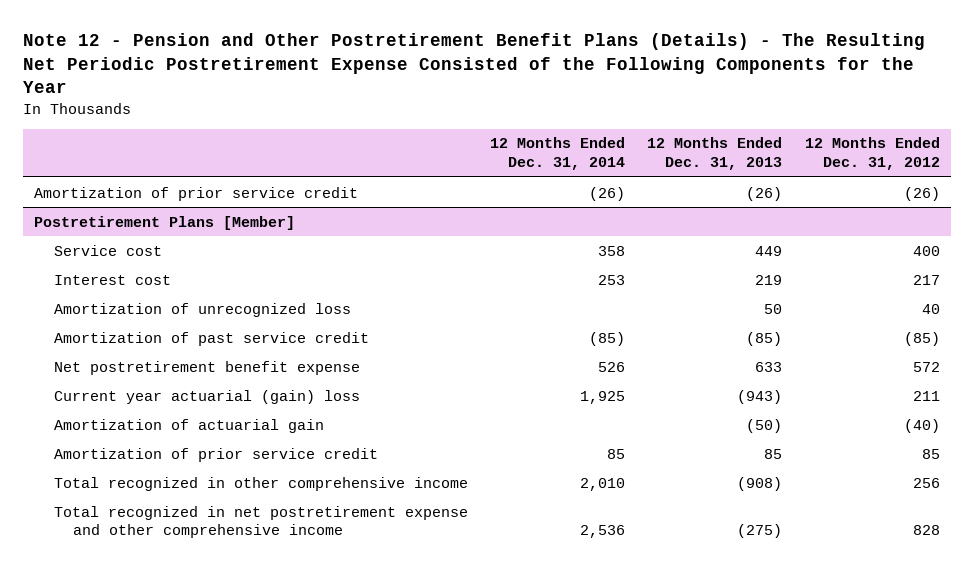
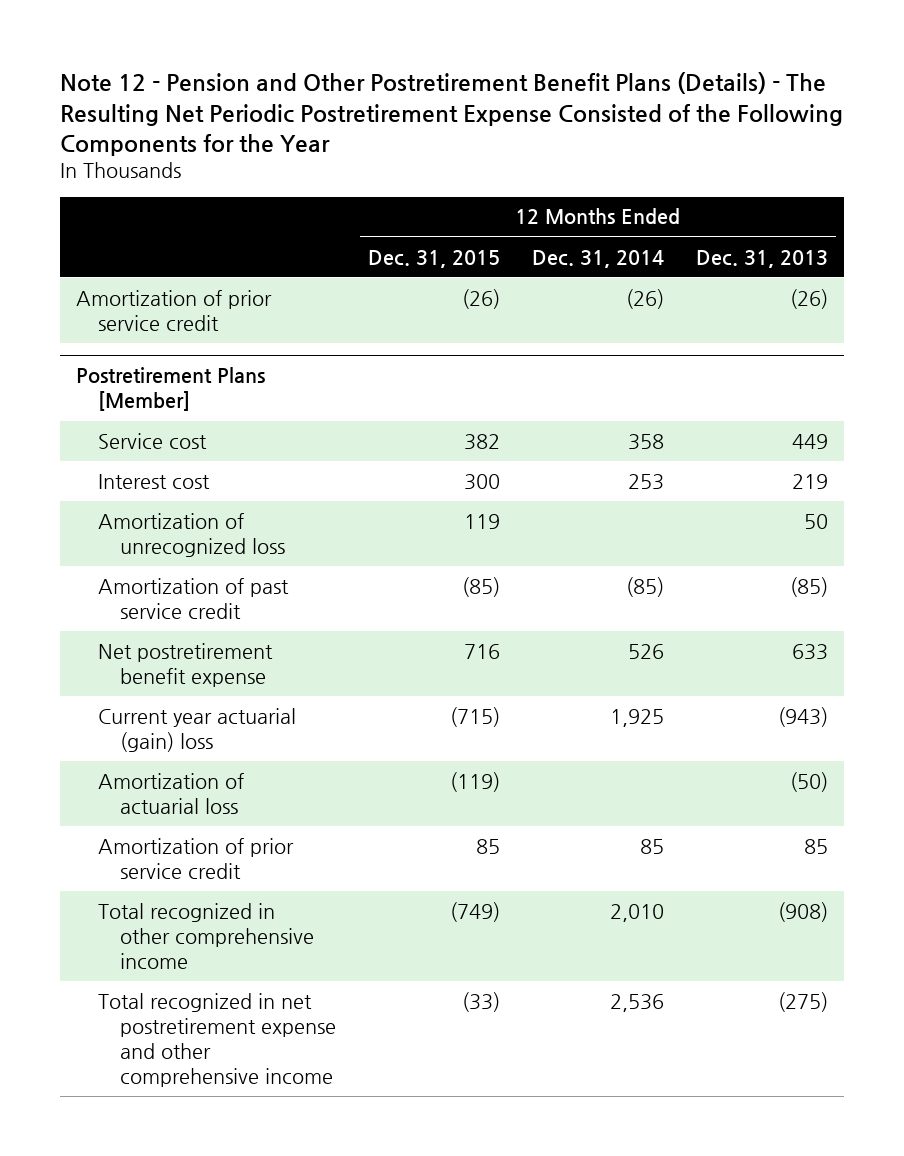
[804,137,940,171] 12 Months Ended Dec. 31, 2012 -> none
none -> [368,249,501,268] Dec. 31, 2015
[53,418,324,433] Amortization of actuarial gain -> [98,772,245,814] Amortization of actuarial loss

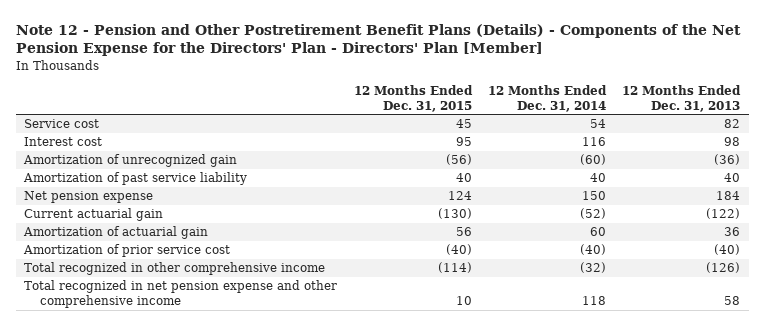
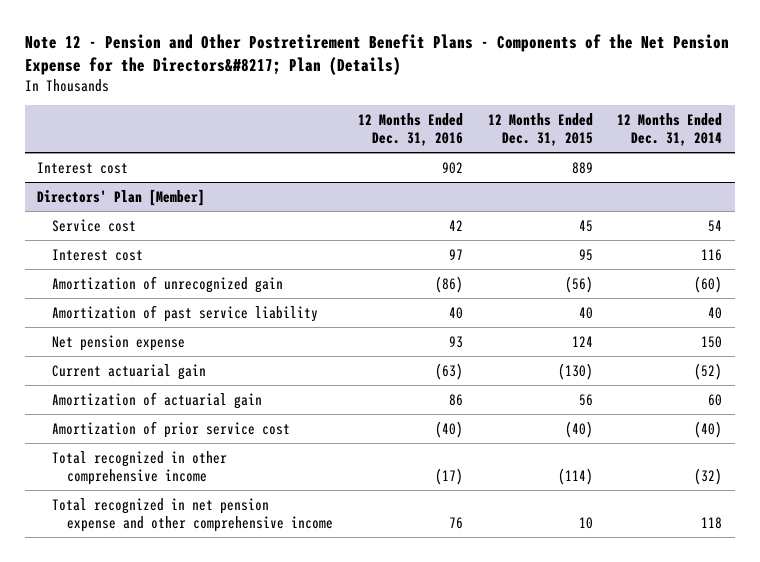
[16,23,742,57] Note 12 - Pension and Other Postretirement Benefit Plans (Details) - Components of the Net Pension Expense for the Directors' Plan - Directors' Plan [Member] -> [24,33,729,75] Note 12 - Pension and Other Postretirement Benefit Plans - Components of the Net Pension Expense for the Directors&#8217; Plan (Details)
[622,85,742,112] 12 Months Ended Dec. 31, 2013 -> none
none -> [357,113,463,147] 12 Months Ended Dec. 31, 2016
none -> [37,161,129,174] Interest cost
none -> [37,188,206,206] Directors' Plan [Member]

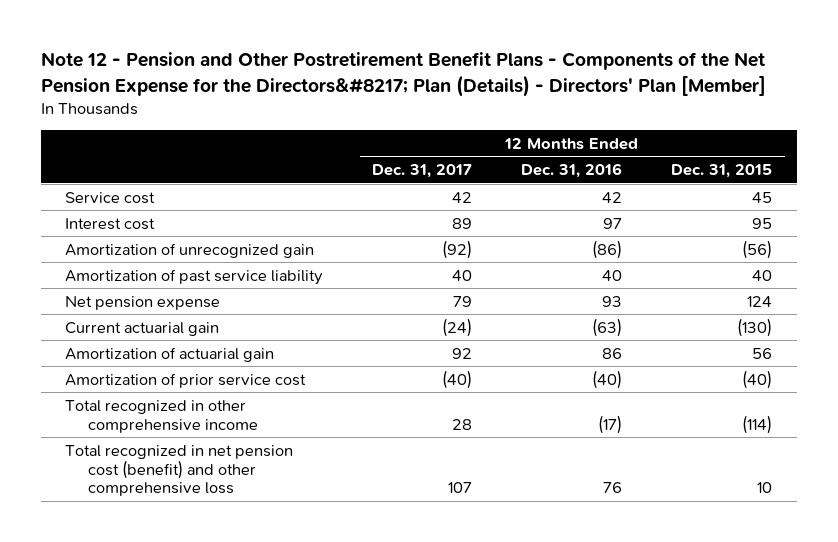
[24,33,729,75] Note 12 - Pension and Other Postretirement Benefit Plans - Components of the Net Pension Expense for the Directors&#8217; Plan (Details) -> [40,52,766,97] Note 12 - Pension and Other Postretirement Benefit Plans - Components of the Net Pension Expense for the Directors&#8217; Plan (Details) - Directors' Plan [Member]
[617,113,723,147] 12 Months Ended Dec. 31, 2014 -> none
none -> [372,164,473,179] Dec. 31, 2017
[37,161,129,174] Interest cost -> none
[37,188,206,206] Directors' Plan [Member] -> none
[51,497,333,532] Total recognized in net pension expense and other comprehensive income -> [65,444,294,497] Total recognized in net pension cost (benefit) and other comprehensive loss

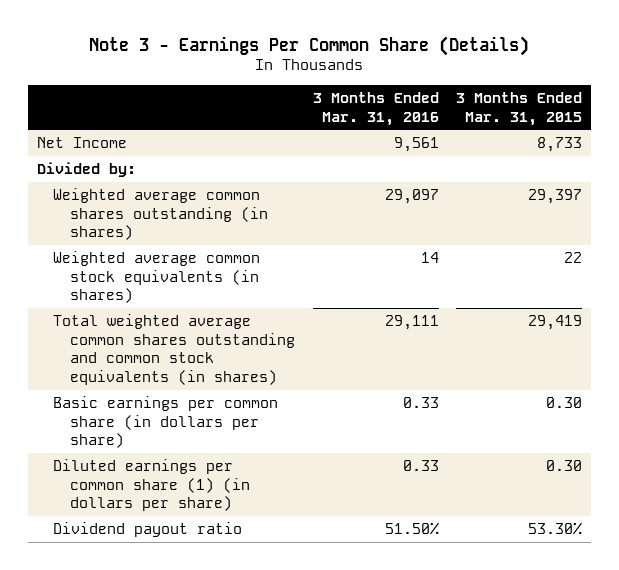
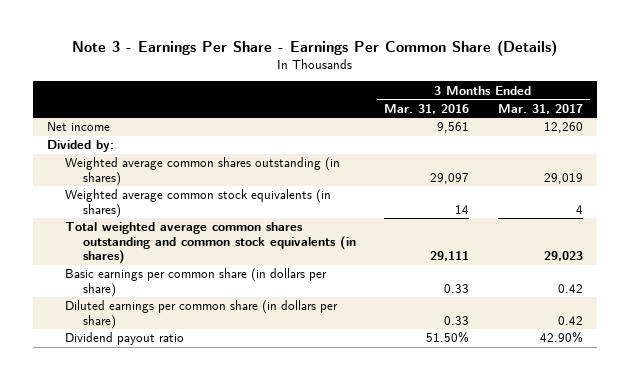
[89,35,530,56] Note 3 - Earnings Per Common Share (Details) -> [71,40,557,57] Note 3 - Earnings Per Share - Earnings Per Common Share (Details)
[456,91,583,126] 3 Months Ended Mar. 31, 2015 -> none
none -> [497,103,583,114] Mar. 31, 2017
[36,136,127,148] Net Income -> [46,122,110,132] Net income
[53,458,251,512] Diluted earnings per common share (1) (in dollars per share) -> [65,300,339,329] Diluted earnings per common share (in dollars per share)

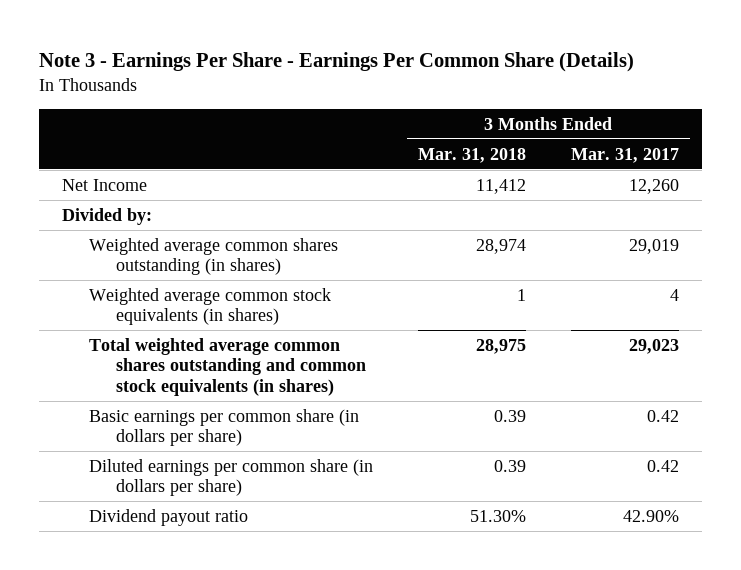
[384,103,470,114] Mar. 31, 2016 -> none
none -> [417,147,526,163] Mar. 31, 2018
[46,122,110,132] Net income -> [61,178,147,191] Net Income

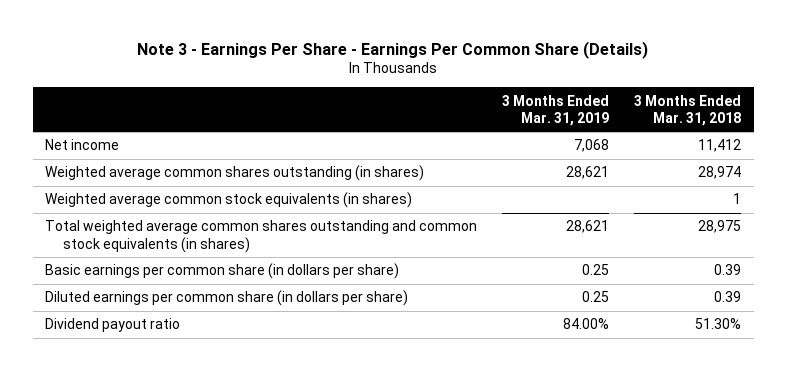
[571,147,680,163] Mar. 31, 2017 -> none
none -> [502,94,610,126] 3 Months Ended Mar. 31, 2019
[61,207,152,225] Divided by: -> none
[61,178,147,191] Net Income -> [45,139,120,151] Net income

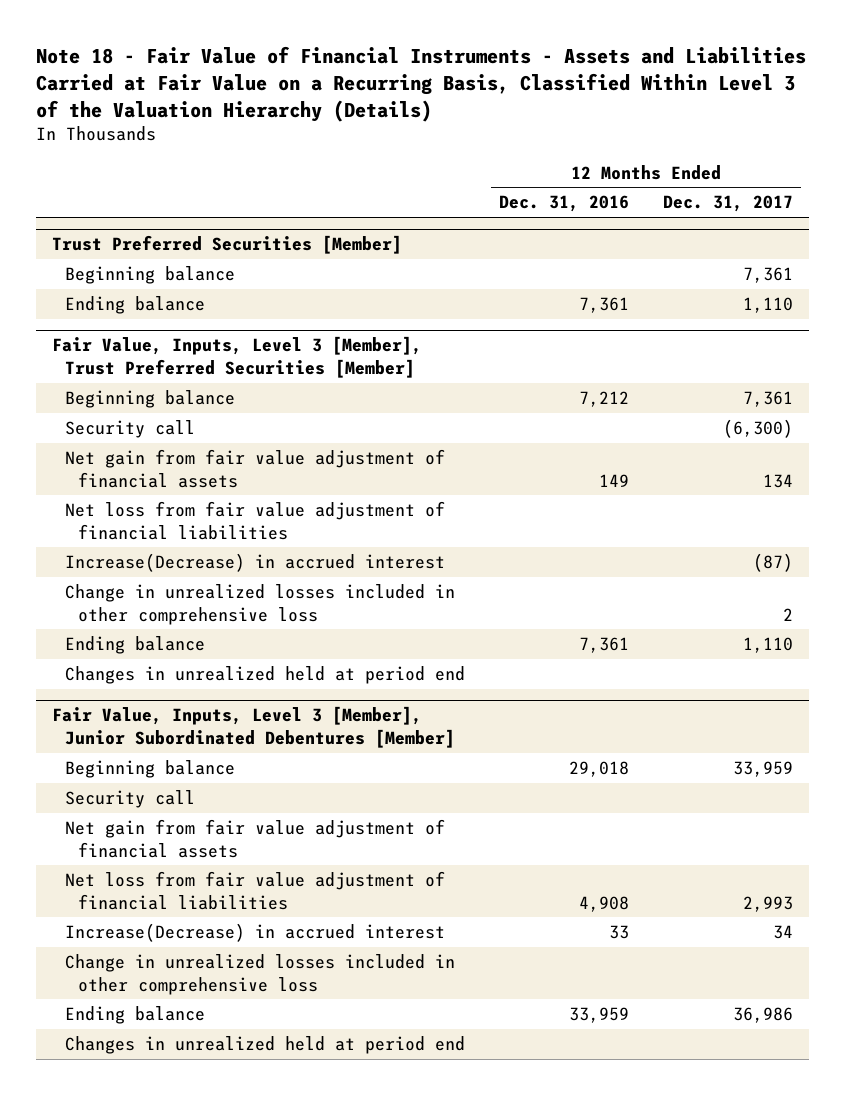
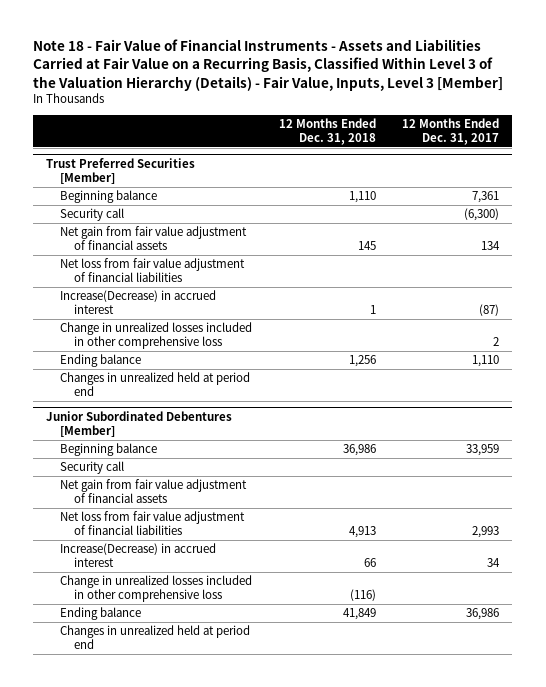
[35,45,806,122] Note 18 - Fair Value of Financial Instruments - Assets and Liabilities Carried at Fair Value on a Recurring Basis, Classified Within Level 3 of the Valuation Hierarchy (Details) -> [33,39,504,91] Note 18 - Fair Value of Financial Instruments - Assets and Liabilities Carried at Fair Value on a Recurring Basis, Classified Within Level 3 of the Valuation Hierarchy (Details) - Fair Value, Inputs, Level 3 [Member]
[498,195,629,213] Dec. 31, 2016 -> none
none -> [278,118,376,146] 12 Months Ended Dec. 31, 2018
[65,296,206,315] Ending balance -> none
[52,336,423,378] Fair Value, Inputs, Level 3 [Member], Trust Preferred Securities [Member] -> none
[65,390,236,409] Beginning balance -> none
[52,706,456,748] Fair Value, Inputs, Level 3 [Member], Junior Subordinated Debentures [Member] -> none
none -> [46,411,233,438] Junior Subordinated Debentures [Member]

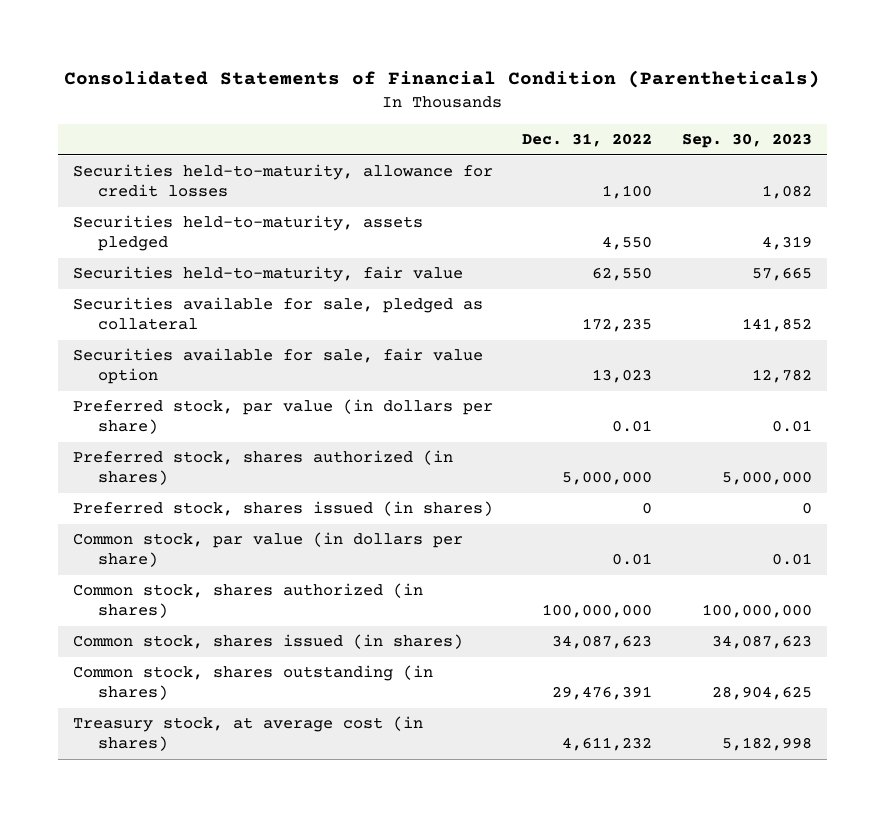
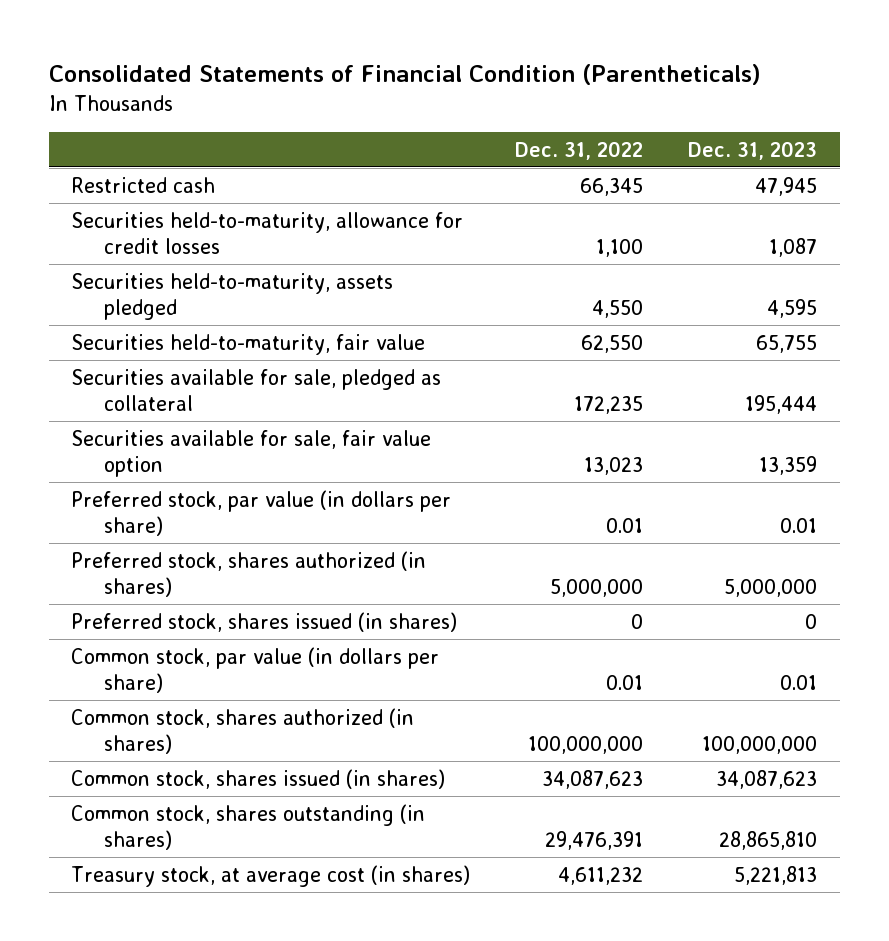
[682,133,813,149] Sep. 30, 2023 -> none
none -> [688,140,818,160] Dec. 31, 2023
none -> [71,176,216,193] Restricted cash

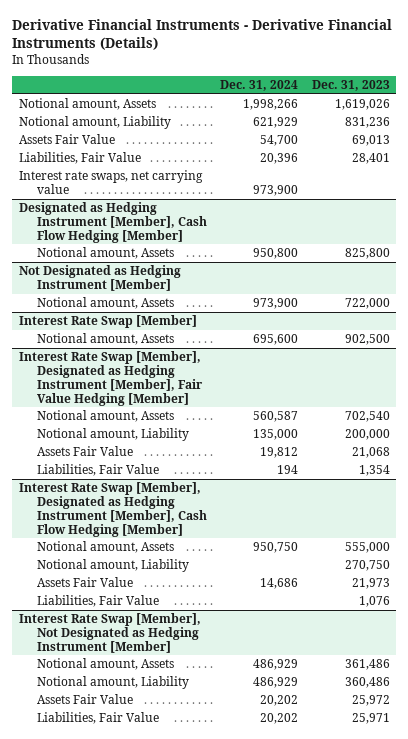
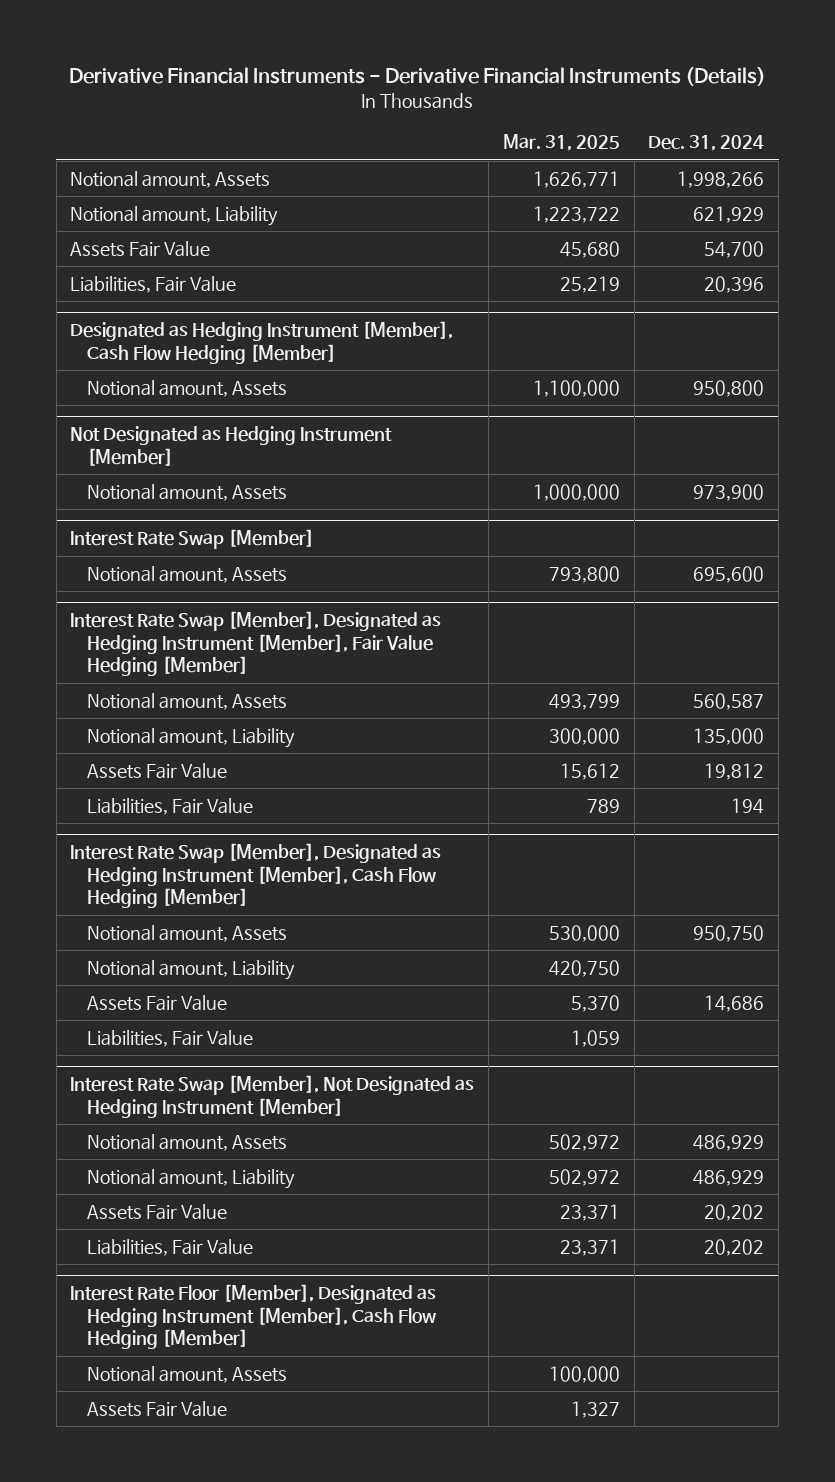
[311,80,390,92] Dec. 31, 2023 -> none
none -> [502,134,620,152] Mar. 31, 2025
[18,170,203,194] Interest rate swaps, net carrying value -> none
none -> [70,1284,437,1350] Interest Rate Floor [Member], Designated as Hedging Instrument [Member], Cash Flow Hedging [Member]
none -> [86,1365,287,1383] Notional amount, Assets
none -> [86,1400,227,1417] Assets Fair Value

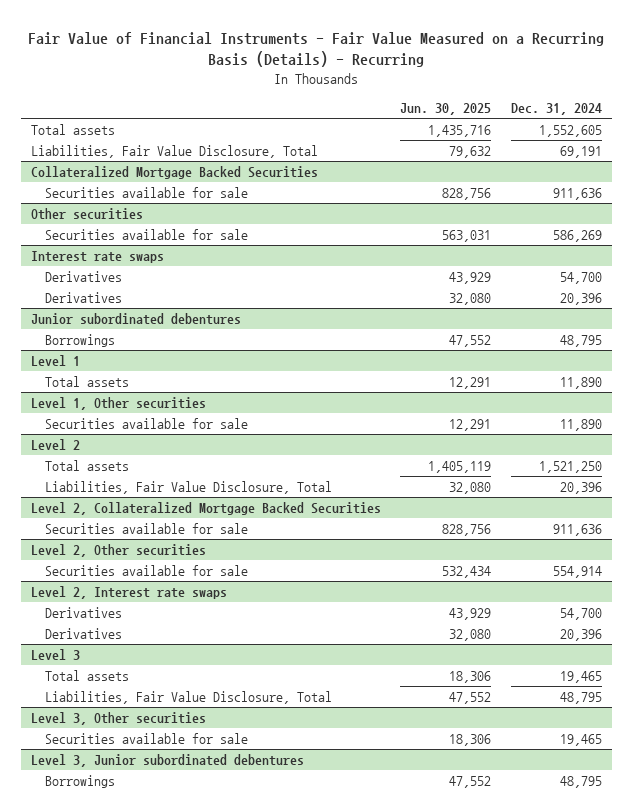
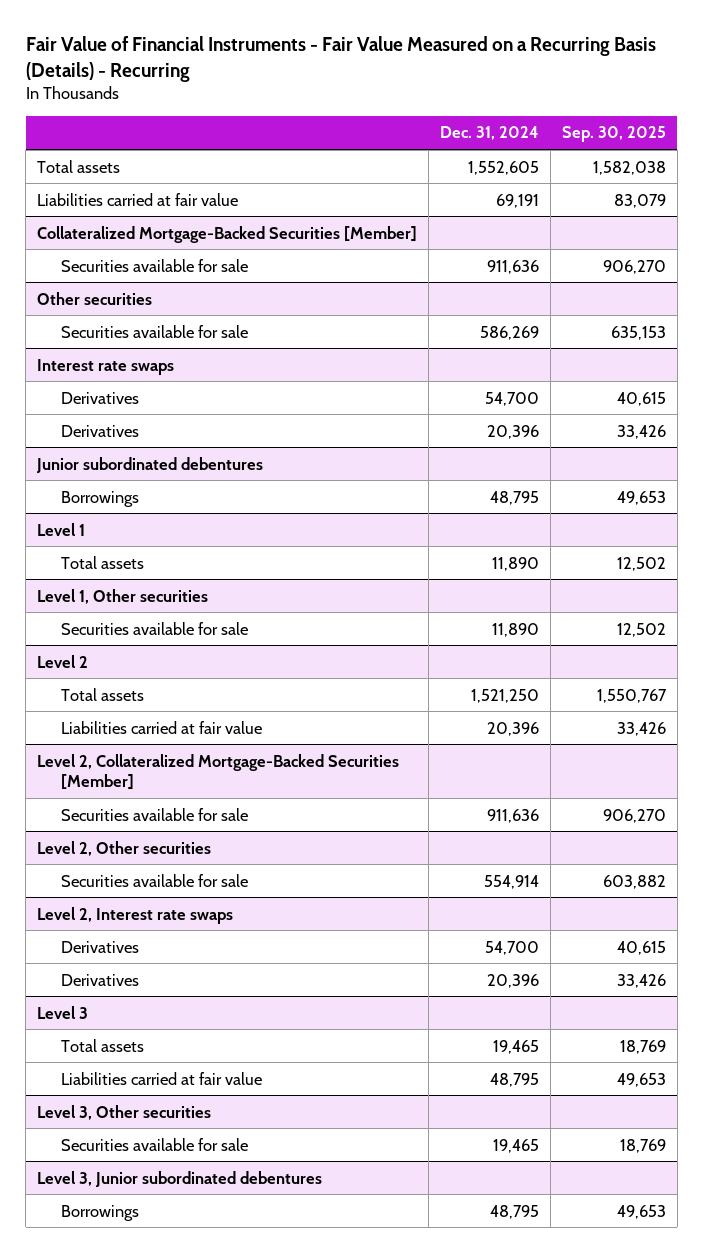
[400,103,492,116] Jun. 30, 2025 -> none
none -> [561,126,666,143] Sep. 30, 2025
[30,144,318,158] Liabilities, Fair Value Disclosure, Total -> [37,192,239,206] Liabilities carried at fair value
[30,165,318,179] Collateralized Mortgage Backed Securities -> [37,225,418,243] Collateralized Mortgage-Backed Securities [Member]
[45,480,333,494] Liabilities, Fair Value Disclosure, Total -> [61,720,263,734] Liabilities carried at fair value
[30,501,381,515] Level 2, Collateralized Mortgage Backed Securities -> [37,753,400,791] Level 2, Collateralized Mortgage-Backed Securities [Member]
[45,690,333,704] Liabilities, Fair Value Disclosure, Total -> [61,1071,263,1085] Liabilities carried at fair value

